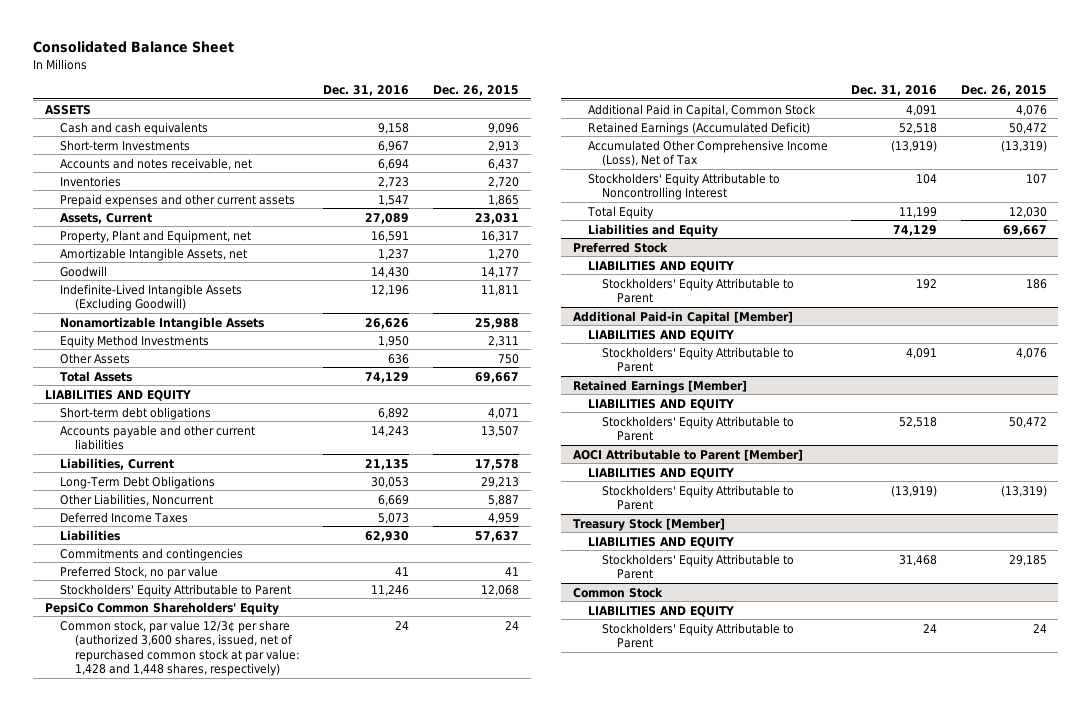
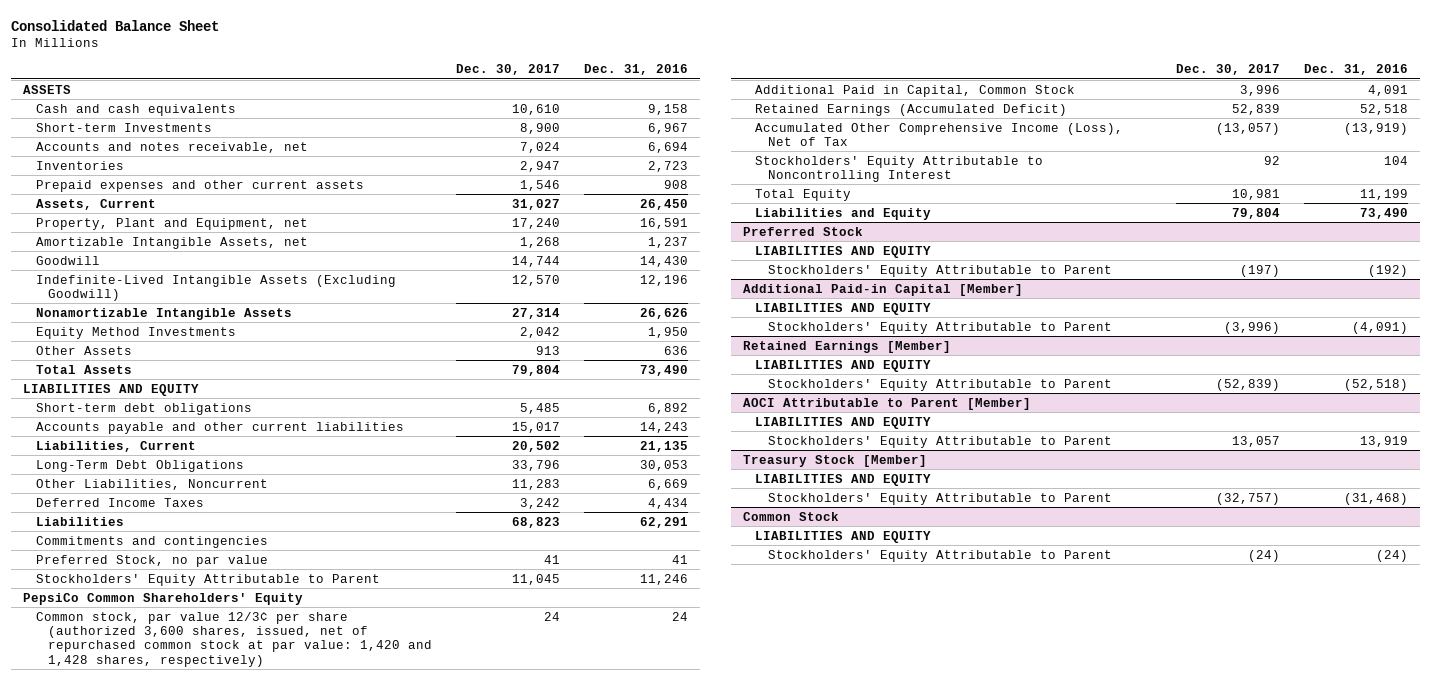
[432,85,519,97] Dec. 26, 2015 -> none
none -> [456,64,561,76] Dec. 30, 2017
[378,194,410,206] 1,547 -> [664,179,689,189] 908
[365,212,410,224] 27,089 -> [640,198,689,210] 26,450
[365,371,410,383] 74,129 -> [640,364,689,376] 73,490
[378,512,410,524] 5,073 -> [648,497,689,509] 4,434
[365,530,410,542] 62,930 -> [640,516,689,528] 62,291
[59,619,300,677] Common stock, par value 12/3¢ per share (authorized 3,600 shares, issued, net of repurchased common stock at par value: 1,428 and 1,448 shares, respectively) -> [35,611,433,667] Common stock, par value 12/3¢ per share (authorized 3,600 shares, issued, net of repurchased common stock at par value: 1,420 and 1,428 shares, respectively)
[893,224,938,236] 74,129 -> [1359,207,1408,219] 73,490
[916,278,938,289] 192 -> [1367,264,1408,277] (192)
[906,347,938,359] 4,091 -> [1351,321,1408,334] (4,091)
[899,416,938,428] 52,518 -> [1343,378,1408,391] (52,518)
[891,484,938,497] (13,919) -> [1359,435,1408,447] 13,919
[899,554,938,566] 31,468 -> [1343,492,1408,505] (31,468)
[923,623,938,633] 24 -> [1375,549,1408,562] (24)

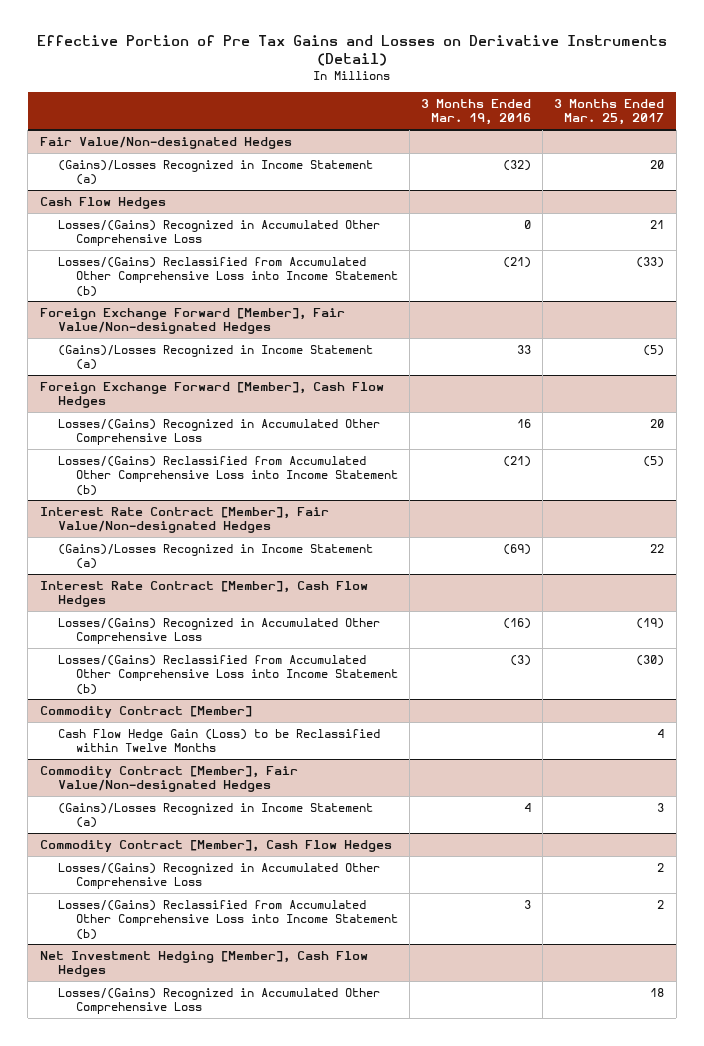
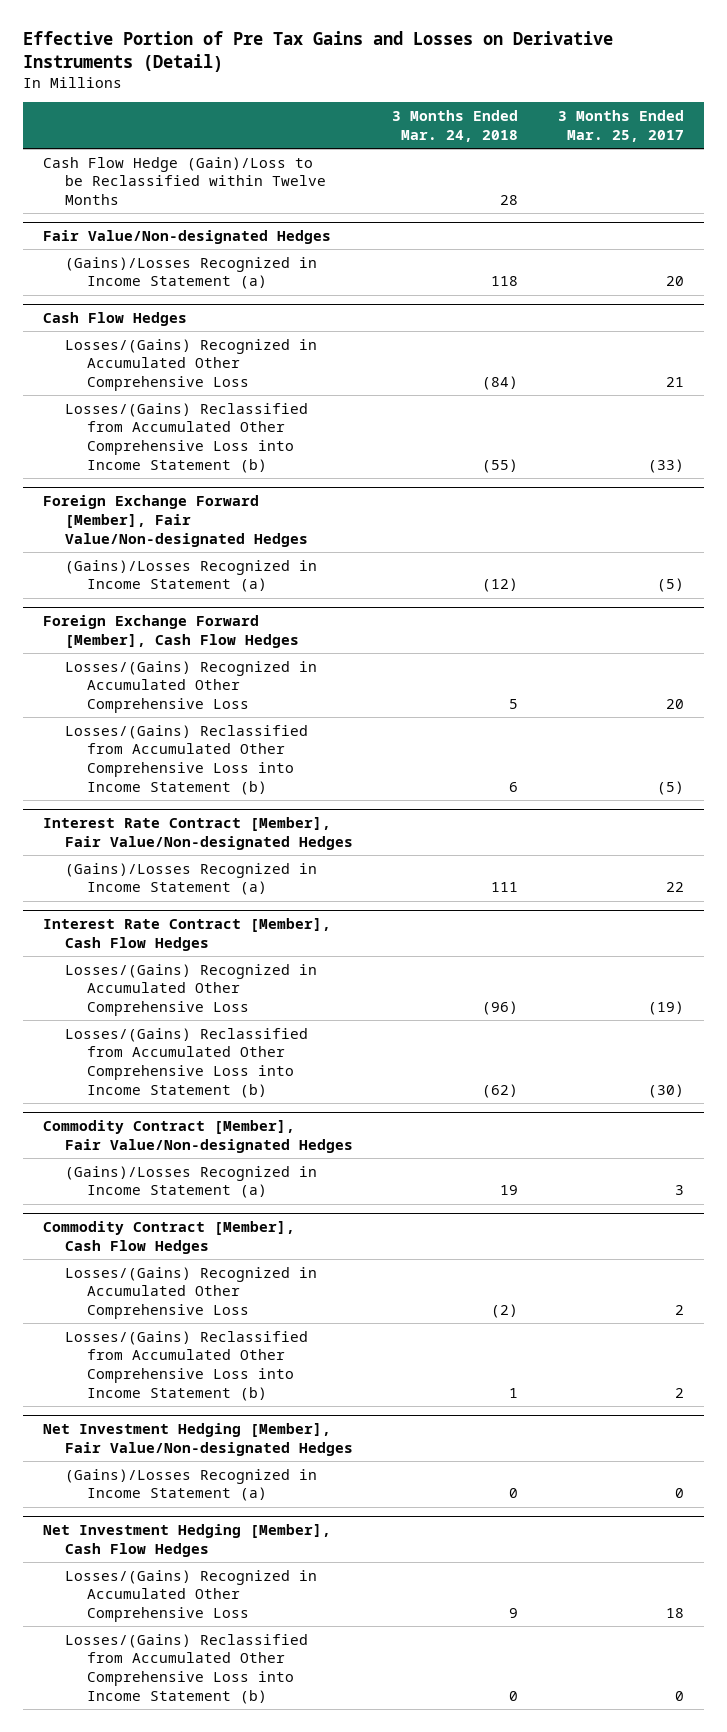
[421,98,532,126] 3 Months Ended Mar. 19, 2016 -> none
none -> [392,110,519,142] 3 Months Ended Mar. 24, 2018
none -> [42,156,326,206] Cash Flow Hedge (Gain)/Loss to be Reclassified within Twelve Months
[39,705,252,718] Commodity Contract [Member] -> none
[57,728,380,753] Cash Flow Hedge Gain (Loss) to be Reclassified within Twelve Months -> none
none -> [42,1423,353,1456] Net Investment Hedging [Member], Fair Value/Non-designated Hedges
none -> [64,1468,317,1502] (Gains)/Losses Recognized in Income Statement (a)
none -> [64,1633,308,1705] Losses/(Gains) Reclassified from Accumulated Other Comprehensive Loss into Income Statement (b)

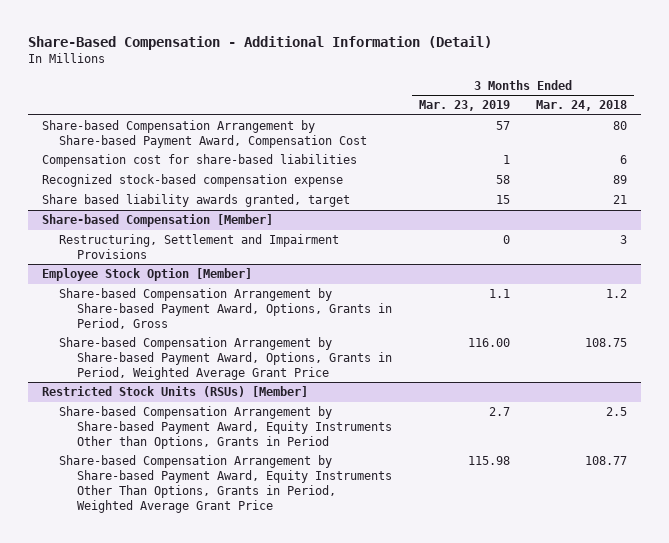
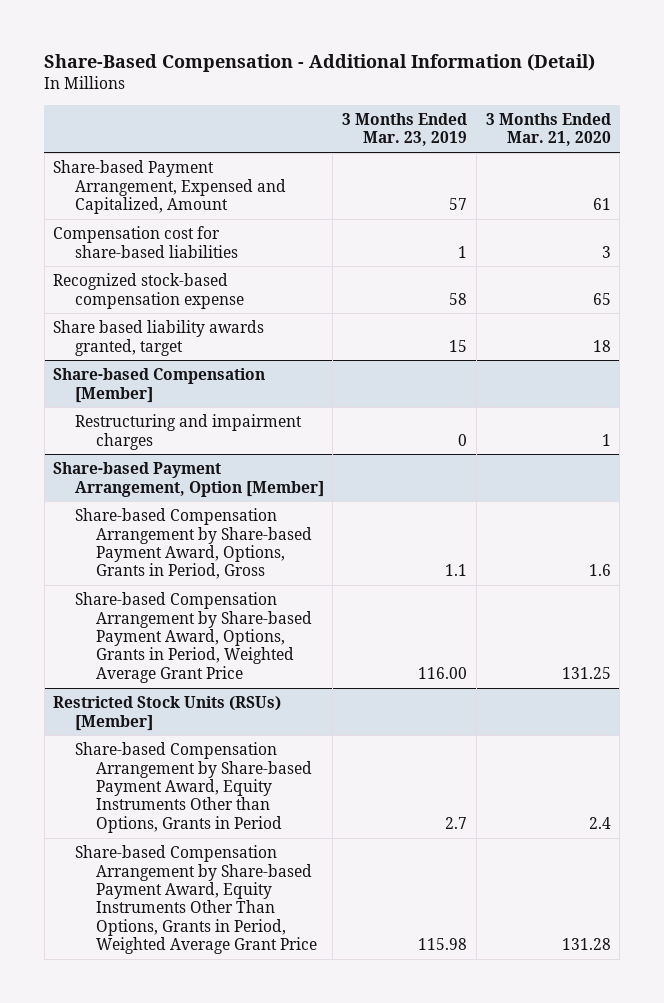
[536,100,628,112] Mar. 24, 2018 -> none
none -> [485,112,611,147] 3 Months Ended Mar. 21, 2020
[41,120,368,149] Share-based Compensation Arrangement by Share-based Payment Award, Compensation Cost -> [53,160,286,214] Share-based Payment Arrangement, Expensed and Capitalized, Amount
[59,234,340,260] Restructuring, Settlement and Impairment Provisions -> [74,414,302,450] Restructuring and impairment charges
[41,268,252,282] Employee Stock Option [Member] -> [53,462,324,497] Share-based Payment Arrangement, Option [Member]

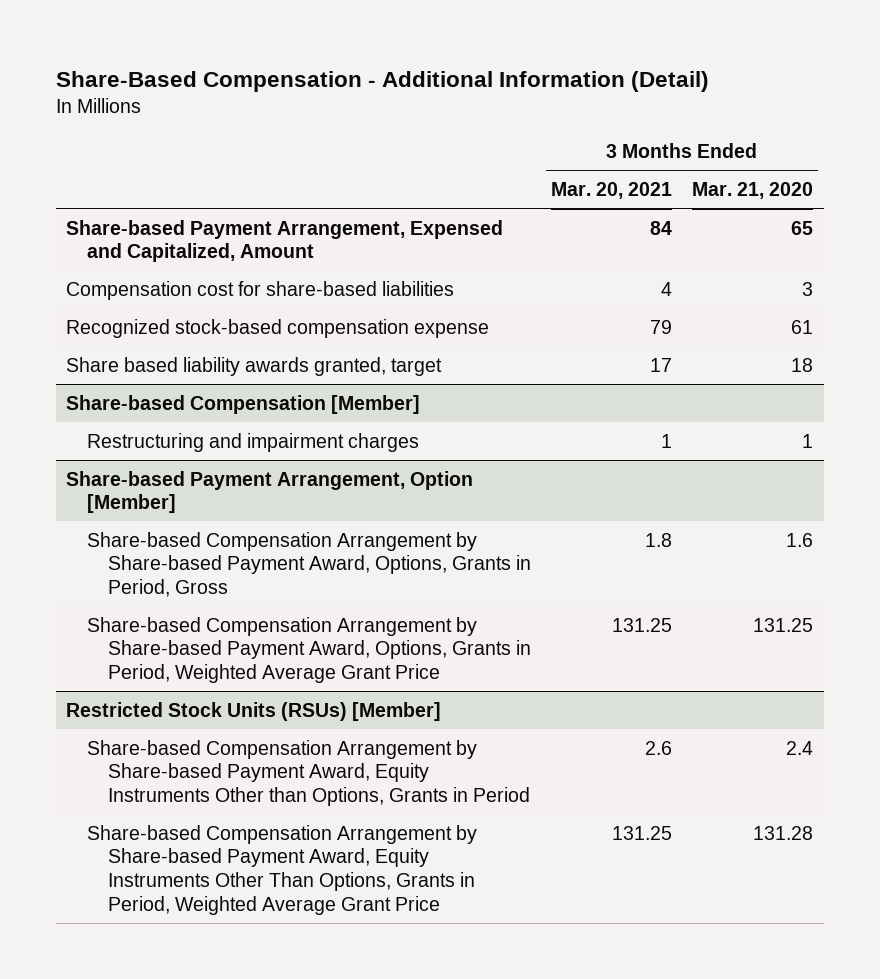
[342,112,468,147] 3 Months Ended Mar. 23, 2019 -> none
none -> [551,181,673,199] Mar. 20, 2021
[592,197,611,210] 61 -> [791,220,814,235] 65
[592,292,611,305] 65 -> [791,319,814,334] 61

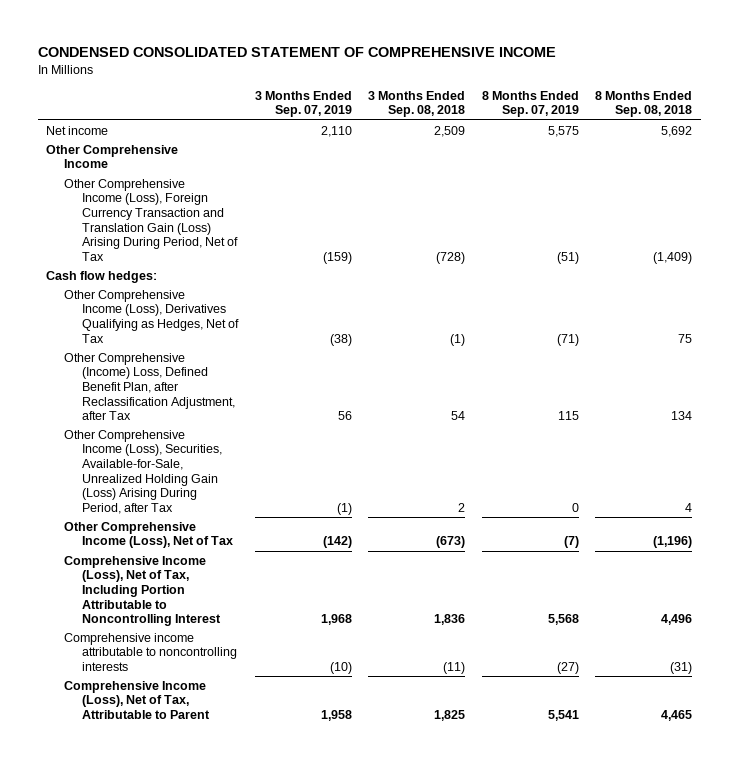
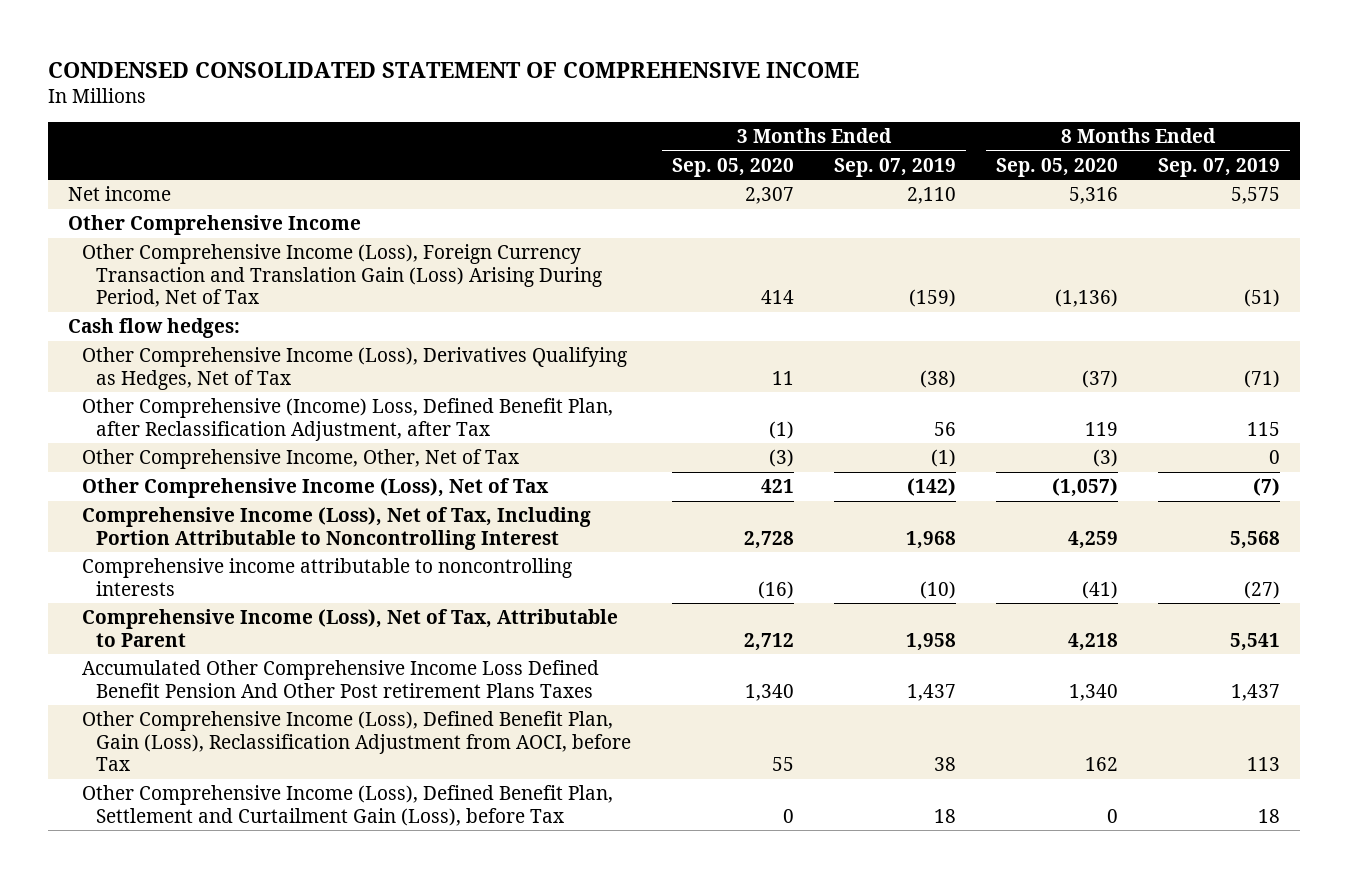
[368,90,466,118] 3 Months Ended Sep. 08, 2018 -> none
[595,90,693,118] 8 Months Ended Sep. 08, 2018 -> none
none -> [671,157,794,177] Sep. 05, 2020
none -> [995,157,1118,177] Sep. 05, 2020
[63,429,223,514] Other Comprehensive Income (Loss), Securities, Available-for-Sale, Unrealized Holding Gain (Loss) Arising During Period, after Tax -> none
none -> [82,449,520,470] Other Comprehensive Income, Other, Net of Tax
none -> [82,660,600,698] Accumulated Other Comprehensive Income Loss Defined Benefit Pension And Other Post retirement Plans Taxes
none -> [82,711,632,772] Other Comprehensive Income (Loss), Defined Benefit Plan, Gain (Loss), Reclassification Adjustment from AOCI, before Tax
none -> [82,785,614,826] Other Comprehensive Income (Loss), Defined Benefit Plan, Settlement and Curtailment Gain (Loss), before Tax

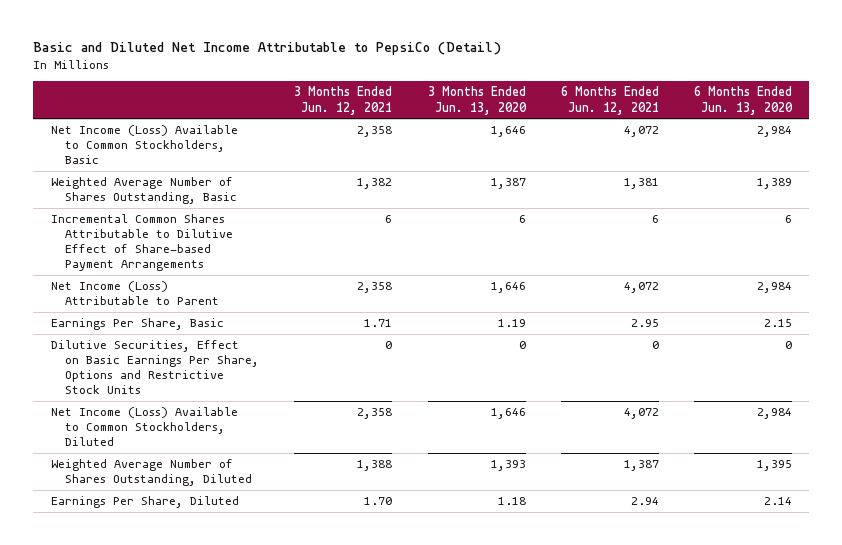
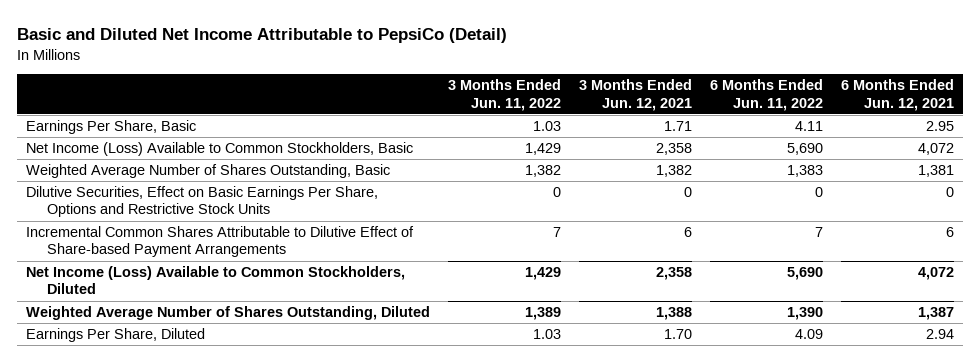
[427,86,527,115] 3 Months Ended Jun. 13, 2020 -> none
[693,86,793,115] 6 Months Ended Jun. 13, 2020 -> none
none -> [448,79,562,111] 3 Months Ended Jun. 11, 2022
none -> [710,79,824,111] 6 Months Ended Jun. 11, 2022
[50,318,224,331] Earnings Per Share, Basic -> [26,120,197,135] Earnings Per Share, Basic
[50,281,220,306] Net Income (Loss) Attributable to Parent -> none
[50,214,234,272] Incremental Common Shares Attributable to Dilutive Effect of Share-based Payment Arrangements -> [26,226,415,258] Incremental Common Shares Attributable to Dilutive Effect of Share-based Payment Arrangements

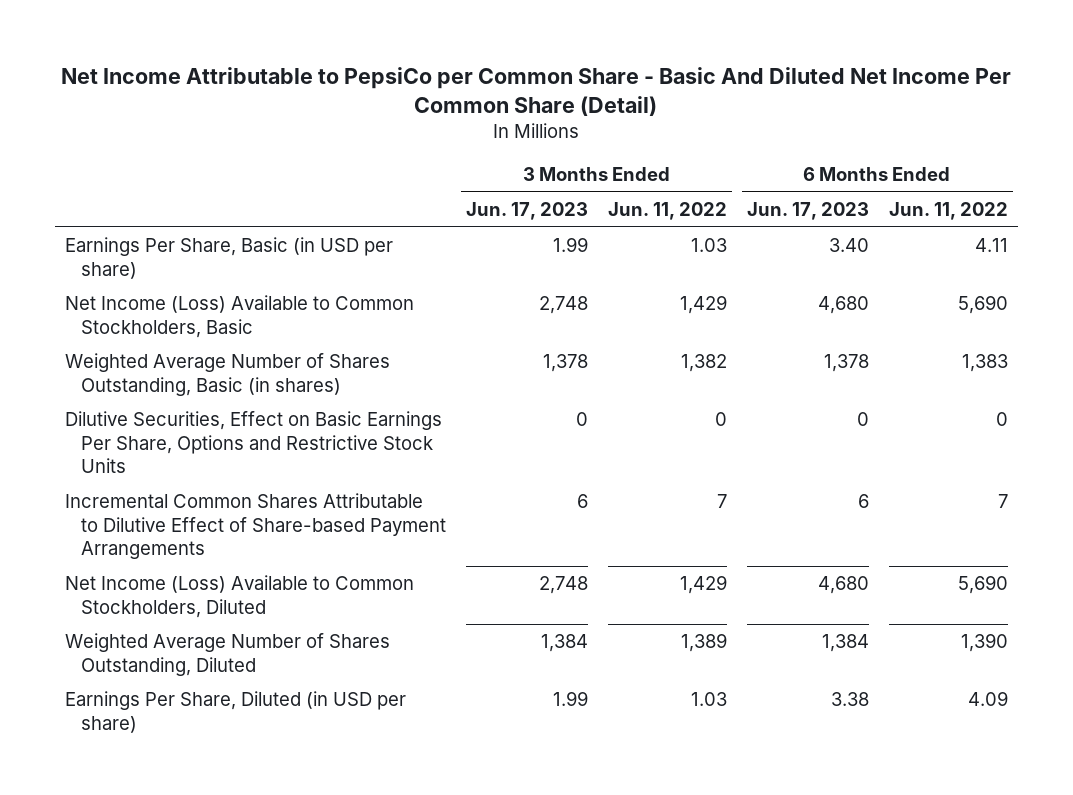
[17,28,508,44] Basic and Diluted Net Income Attributable to PepsiCo (Detail) -> [61,67,1012,117] Net Income Attributable to PepsiCo per Common Share - Basic And Diluted Net Income Per Common Share (Detail)
[579,79,693,111] 3 Months Ended Jun. 12, 2021 -> none
[840,79,954,111] 6 Months Ended Jun. 12, 2021 -> none
none -> [466,201,589,220] Jun. 17, 2023
none -> [746,201,869,220] Jun. 17, 2023
[26,120,197,135] Earnings Per Share, Basic -> [65,237,394,279] Earnings Per Share, Basic (in USD per share)
[26,164,391,179] Weighted Average Number of Shares Outstanding, Basic -> [65,353,391,396] Weighted Average Number of Shares Outstanding, Basic (in shares)
[26,328,206,343] Earnings Per Share, Diluted -> [65,691,407,733] Earnings Per Share, Diluted (in USD per share)

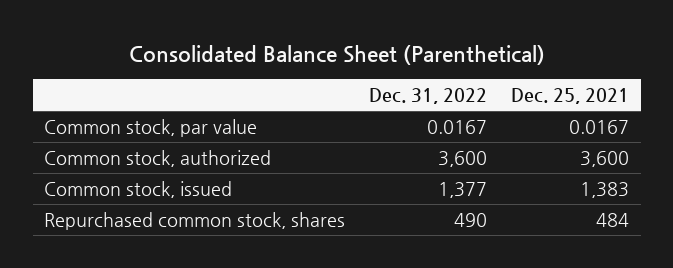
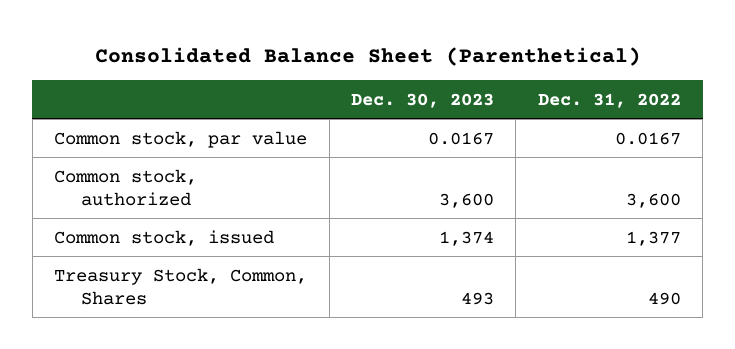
[510,88,629,105] Dec. 25, 2021 -> none
none -> [351,92,495,108] Dec. 30, 2023
[44,211,346,230] Repurchased common stock, shares -> [54,267,308,305] Treasury Stock, Common, Shares

